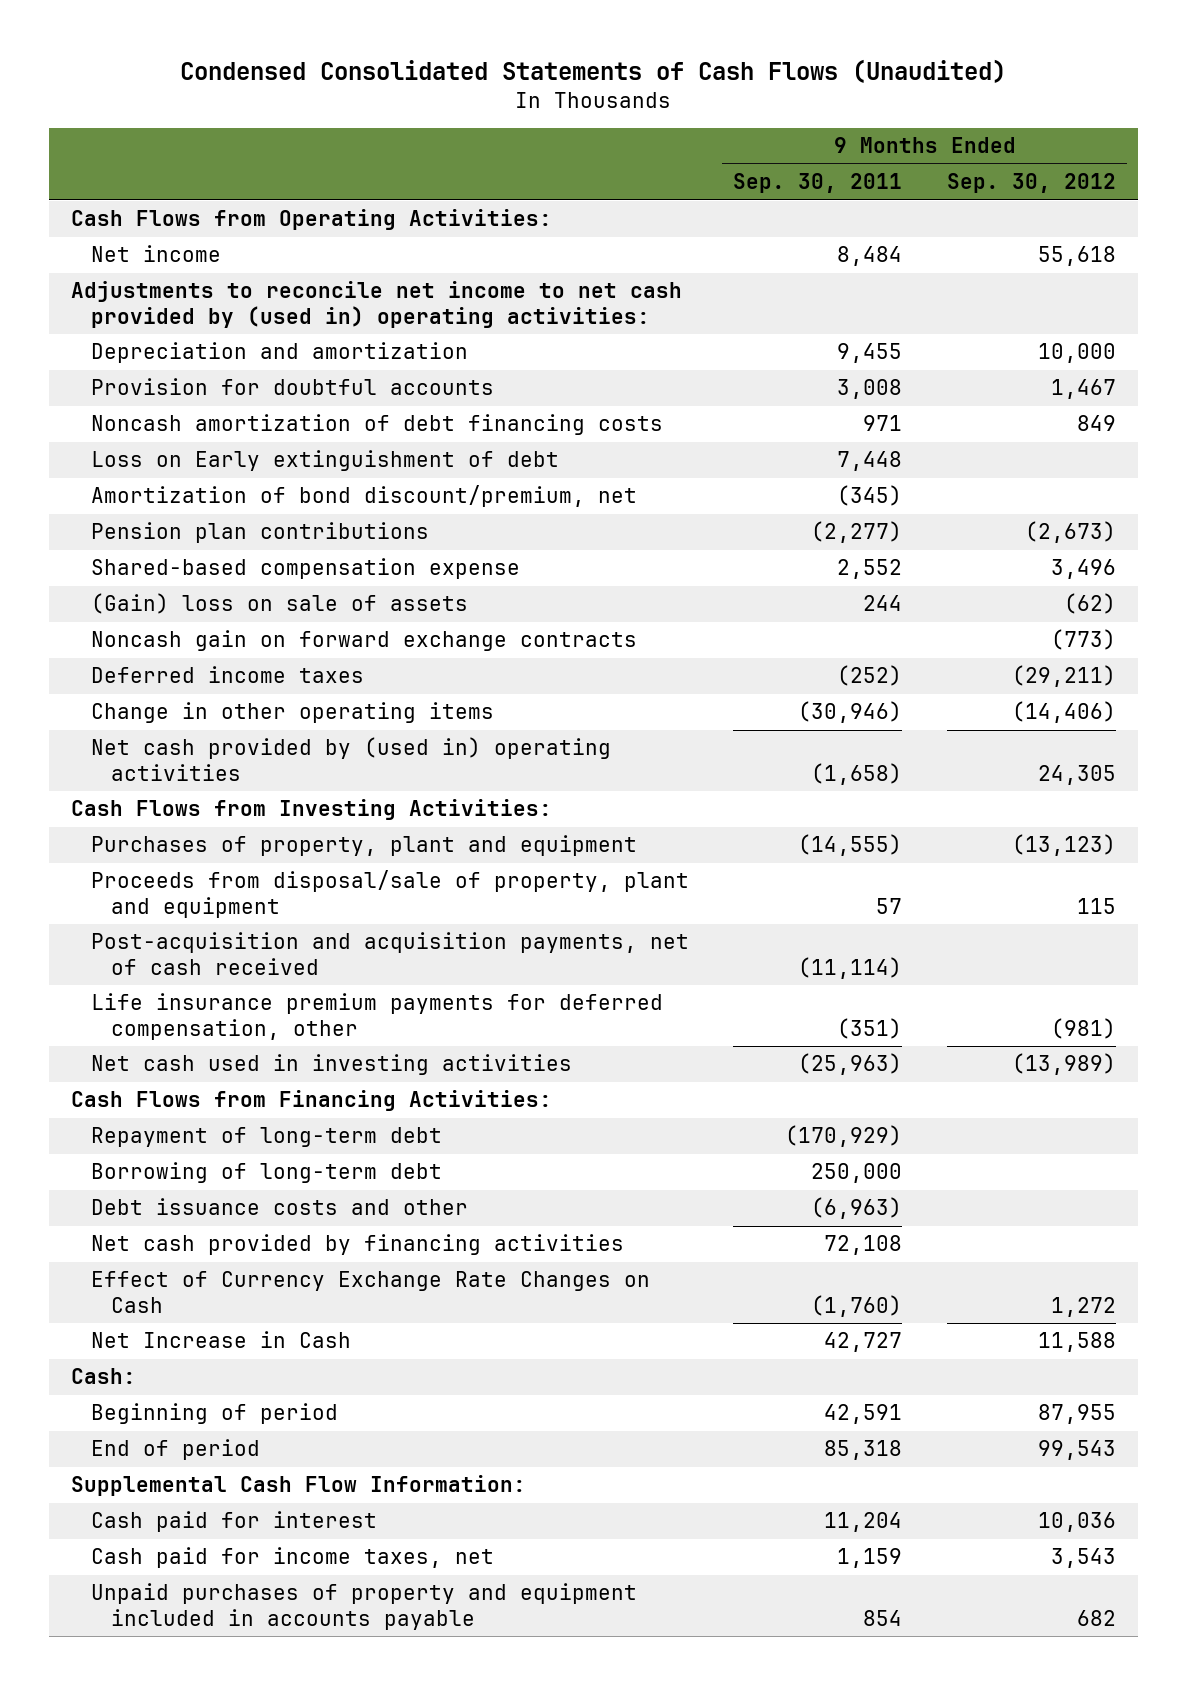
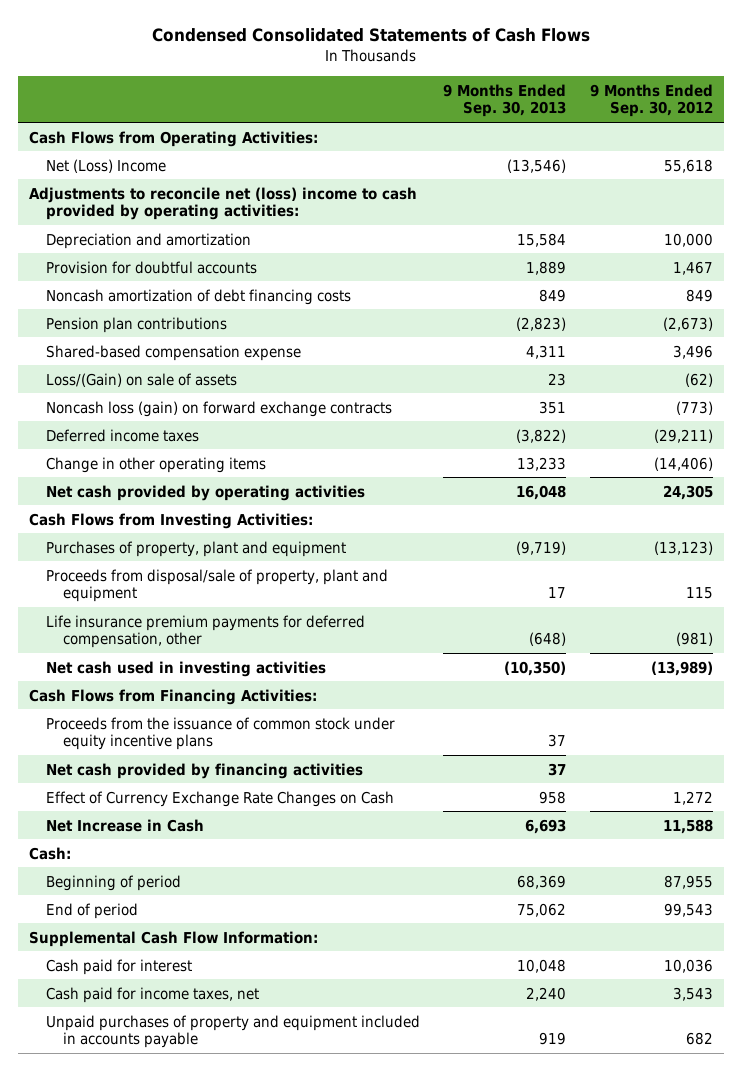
[180,59,1007,84] Condensed Consolidated Statements of Cash Flows (Unaudited) -> [152,28,591,43] Condensed Consolidated Statements of Cash Flows
[733,173,903,194] Sep. 30, 2011 -> none
none -> [443,83,567,118] 9 Months Ended Sep. 30, 2013
[90,245,221,263] Net income -> [46,158,167,173] Net (Loss) Income
[70,281,682,328] Adjustments to reconcile net income to net cash provided by (used in) operating activities: -> [29,186,418,221] Adjustments to reconcile net (loss) income to cash provided by operating activities:
[90,450,559,472] Loss on Early extinguishment of debt -> none
[90,485,637,508] Amortization of bond discount/premium, net -> none
[90,593,468,615] (Gain) loss on sale of assets -> [46,372,238,387] Loss/(Gain) on sale of assets
[90,630,637,652] Noncash gain on forward exchange contracts -> [46,400,393,417] Noncash loss (gain) on forward exchange contracts
[90,737,611,781] Net cash provided by (used in) operating activities -> [46,484,366,501] Net cash provided by operating activities
[90,932,689,975] Post-acquisition and acquisition payments, net of cash received -> none
[90,1127,442,1148] Repayment of long-term debt -> none
[90,1162,442,1184] Borrowing of long-term debt -> none
[90,1198,468,1216] Debt issuance costs and other -> none
none -> [46,716,396,751] Proceeds from the issuance of common stock under equity incentive plans

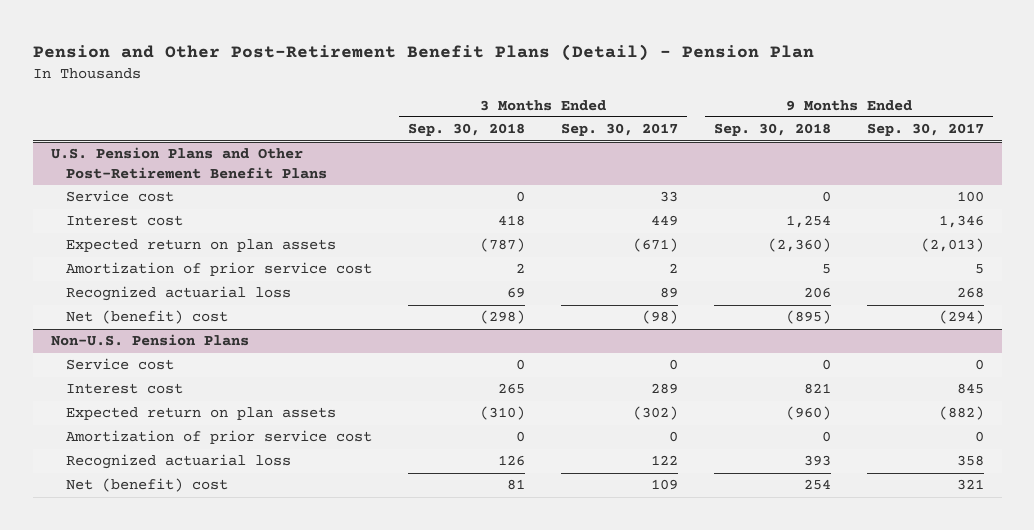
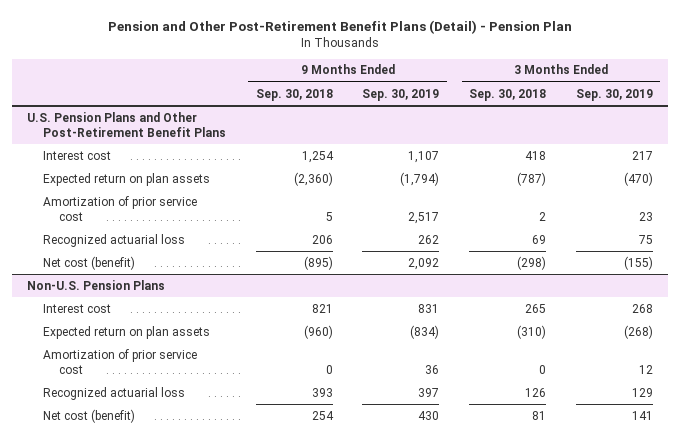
[560,123,678,137] Sep. 30, 2017 -> none
[866,123,984,137] Sep. 30, 2017 -> none
none -> [362,88,440,101] Sep. 30, 2019
none -> [575,88,653,101] Sep. 30, 2019
[65,190,174,203] Service cost -> none
[65,310,228,325] Net (benefit) cost -> [43,255,136,270] Net cost (benefit)
[65,358,174,371] Service cost -> none
[65,478,228,493] Net (benefit) cost -> [43,408,136,423] Net cost (benefit)

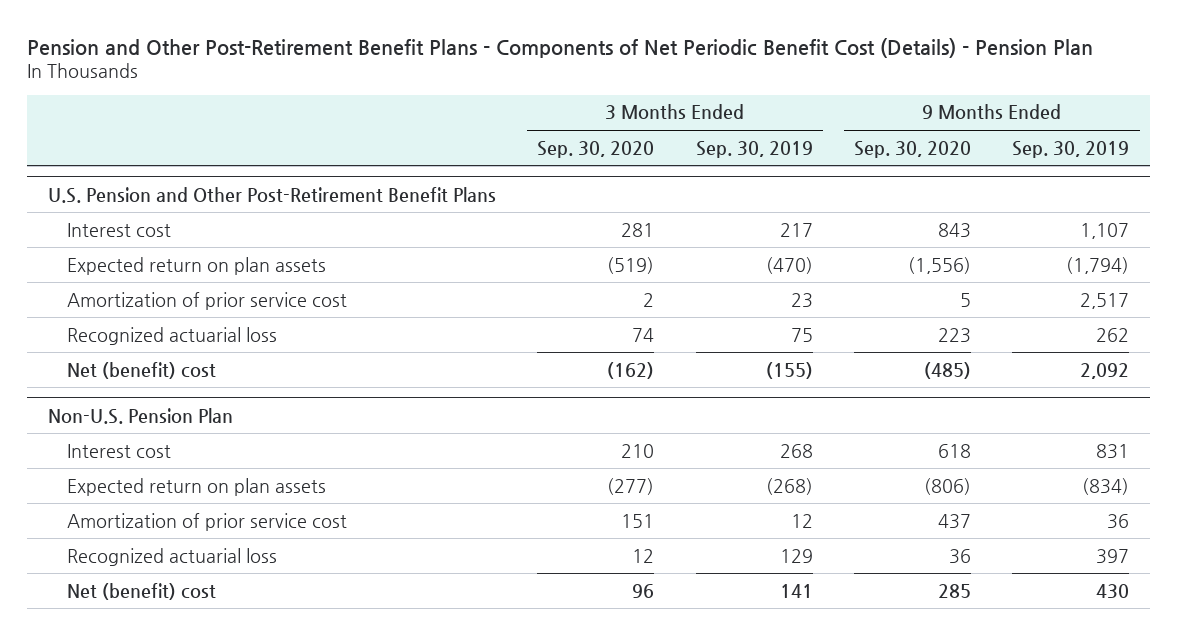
[108,19,573,34] Pension and Other Post-Retirement Benefit Plans (Detail) - Pension Plan -> [27,38,1094,59] Pension and Other Post-Retirement Benefit Plans - Components of Net Periodic Benefit Cost (Details) - Pension Plan
[255,88,333,101] Sep. 30, 2018 -> none
[469,88,547,101] Sep. 30, 2018 -> none
none -> [537,140,655,158] Sep. 30, 2020
none -> [853,140,971,158] Sep. 30, 2020
[27,111,227,137] U.S. Pension Plans and Other Post-Retirement Benefit Plans -> [47,186,496,203] U.S. Pension and Other Post-Retirement Benefit Plans
[43,255,136,270] Net cost (benefit) -> [66,361,216,379] Net (benefit) cost
[27,279,166,290] Non-U.S. Pension Plans -> [47,407,233,424] Non-U.S. Pension Plan
[43,408,136,423] Net cost (benefit) -> [66,582,216,600] Net (benefit) cost

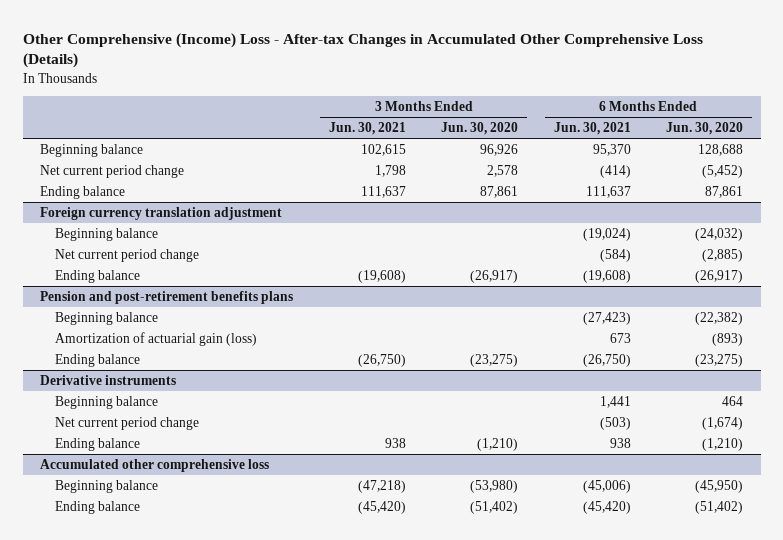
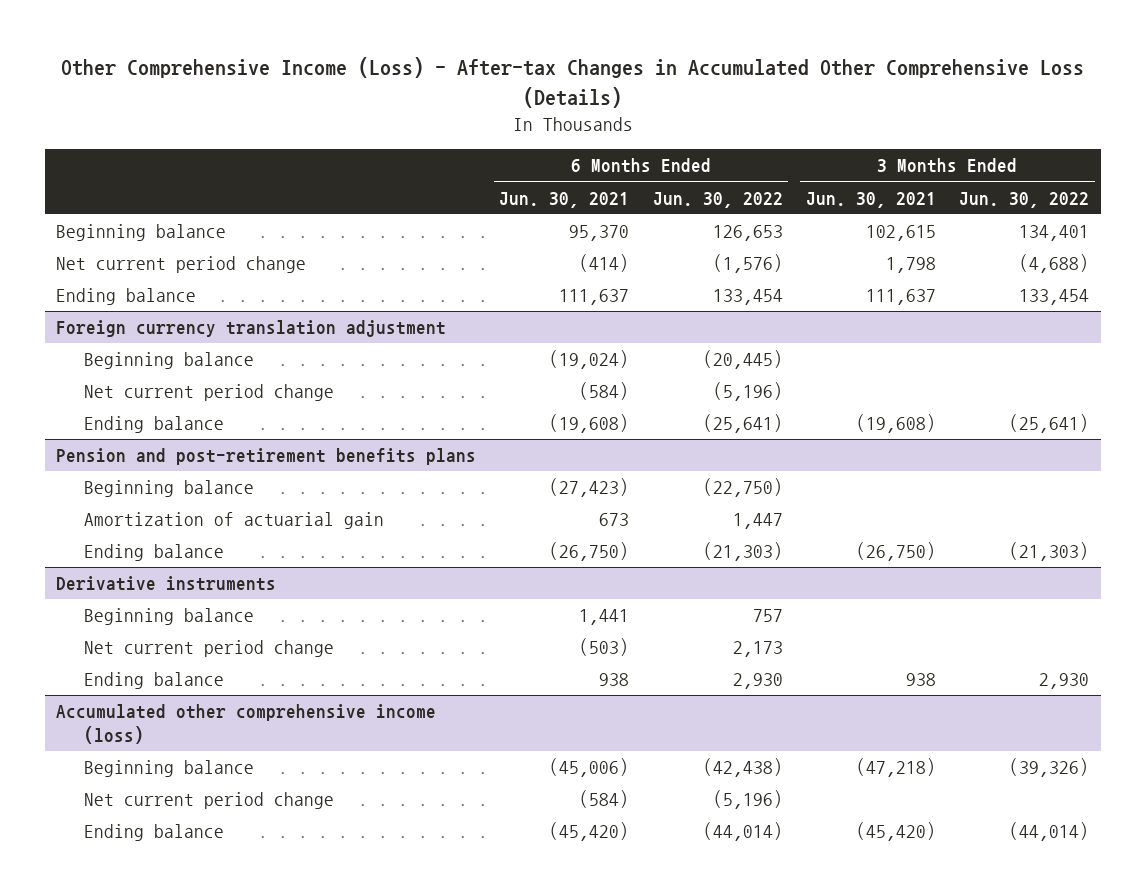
[22,32,703,69] Other Comprehensive (Income) Loss - After-tax Changes in Accumulated Other Comprehensive Loss (Details) -> [60,57,1084,109] Other Comprehensive Income (Loss) - After-tax Changes in Accumulated Other Comprehensive Loss (Details)
[441,121,519,135] Jun. 30, 2020 -> none
[666,121,744,135] Jun. 30, 2020 -> none
none -> [652,191,783,208] Jun. 30, 2022
none -> [959,191,1090,208] Jun. 30, 2022
[55,331,258,346] Amortization of actuarial gain (loss) -> [83,512,384,530] Amortization of actuarial gain
[40,458,270,472] Accumulated other comprehensive loss -> [56,704,437,745] Accumulated other comprehensive income (loss)
none -> [83,792,334,810] Net current period change

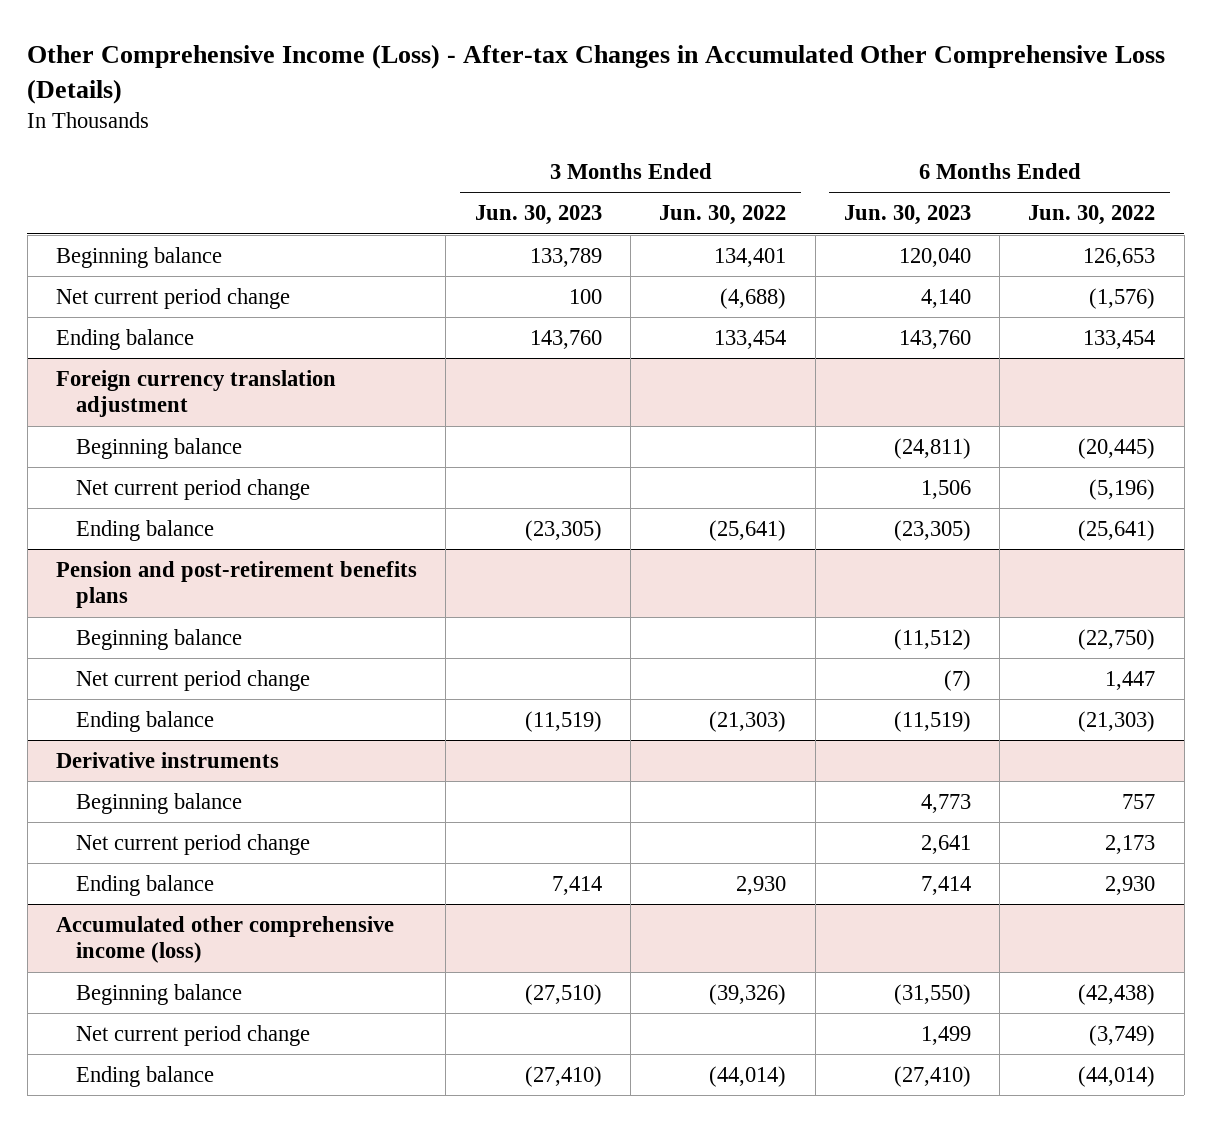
[499,191,630,208] Jun. 30, 2021 -> none
[805,191,936,208] Jun. 30, 2021 -> none
none -> [474,205,602,226] Jun. 30, 2023
none -> [843,205,971,226] Jun. 30, 2023
[83,512,384,530] Amortization of actuarial gain -> [76,670,311,692] Net current period change
[712,790,783,810] (5,196) -> [1089,1025,1156,1047] (3,749)

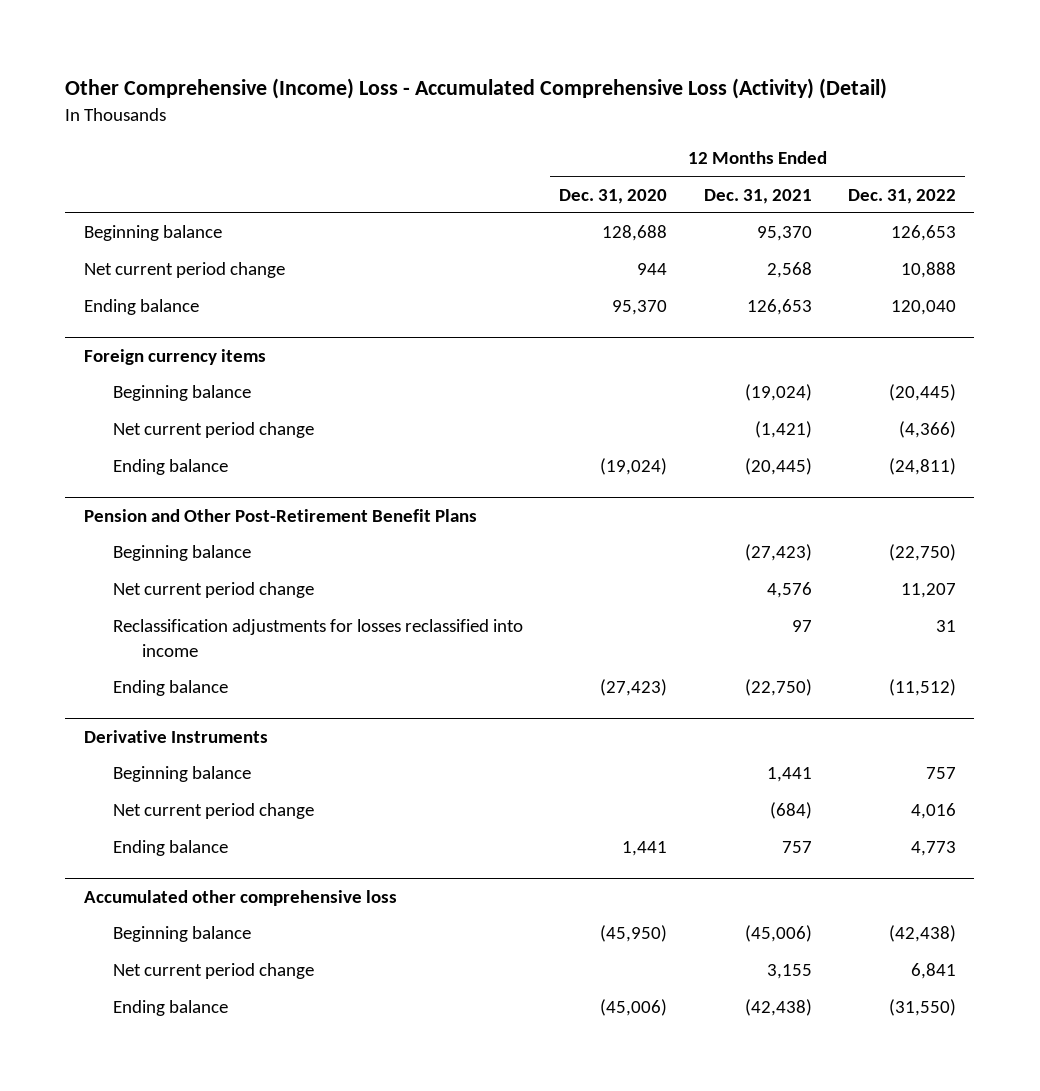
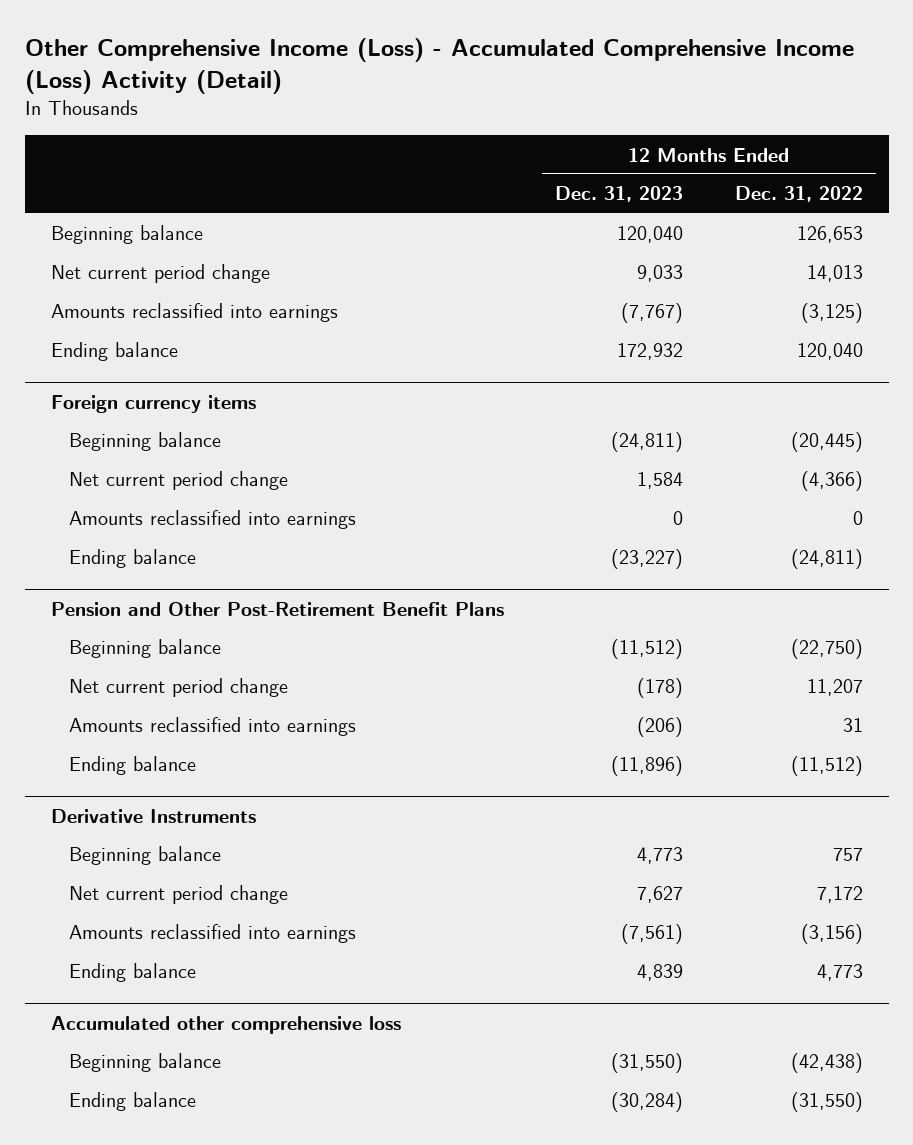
[65,77,888,99] Other Comprehensive (Income) Loss - Accumulated Comprehensive Loss (Activity) (Detail) -> [24,38,854,94] Other Comprehensive Income (Loss) - Accumulated Comprehensive Income (Loss) Activity (Detail)
[559,188,668,204] Dec. 31, 2020 -> none
[703,188,812,204] Dec. 31, 2021 -> none
none -> [555,186,684,203] Dec. 31, 2023
[901,262,957,279] 10,888 -> [806,265,863,283] 14,013
none -> [50,303,338,323] Amounts reclassified into earnings
none -> [68,510,356,530] Amounts reclassified into earnings
[112,619,523,657] Reclassification adjustments for losses reclassified into income -> [68,717,356,737] Amounts reclassified into earnings
[911,803,957,820] 4,016 -> [816,886,863,904] 7,172
none -> [68,924,356,944] Amounts reclassified into earnings
[112,963,314,980] Net current period change -> none

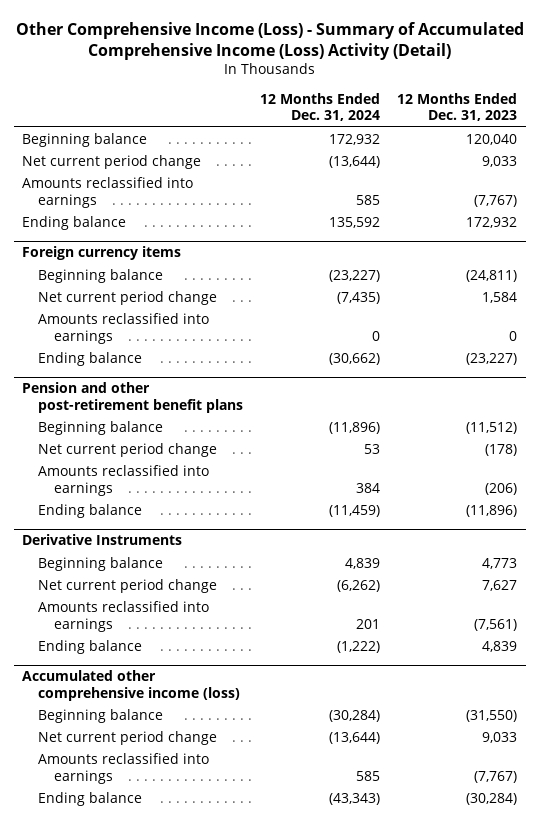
[24,38,854,94] Other Comprehensive Income (Loss) - Accumulated Comprehensive Income (Loss) Activity (Detail) -> [15,21,524,60] Other Comprehensive Income (Loss) - Summary of Accumulated Comprehensive Income (Loss) Activity (Detail)
[734,186,863,203] Dec. 31, 2022 -> none
none -> [260,92,381,122] 12 Months Ended Dec. 31, 2024
[50,601,504,616] Pension and Other Post-Retirement Benefit Plans -> [22,382,244,414] Pension and other post-retirement benefit plans
[50,1015,401,1034] Accumulated other comprehensive loss -> [22,670,241,702] Accumulated other comprehensive income (loss)
none -> [38,730,218,745] Net current period change
none -> [38,752,210,784] Amounts reclassified into earnings

